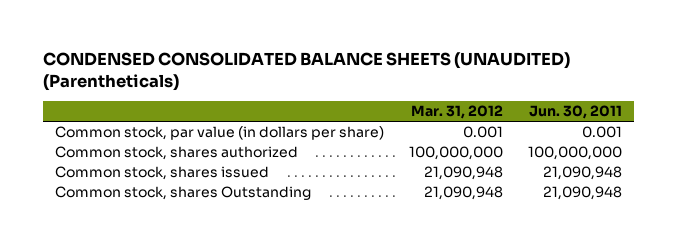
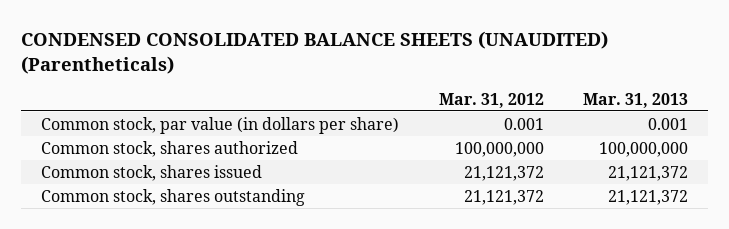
[528,105,622,120] Jun. 30, 2011 -> none
none -> [583,92,689,108] Mar. 31, 2013
[423,166,503,181] 21,090,948 -> [463,165,544,181] 21,121,372
[55,186,312,201] Common stock, shares Outstanding -> [41,188,306,206] Common stock, shares outstanding
[423,186,503,201] 21,090,948 -> [463,189,544,205] 21,121,372

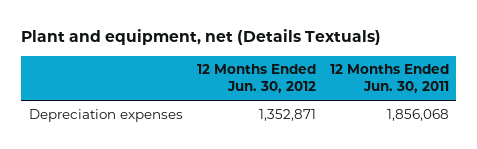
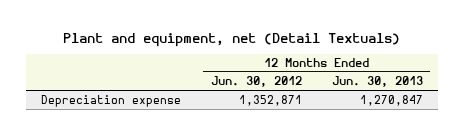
[21,29,382,46] Plant and equipment, net (Details Textuals) -> [62,32,400,47] Plant and equipment, net (Detail Textuals)
[329,64,449,94] 12 Months Ended Jun. 30, 2011 -> none
none -> [331,76,423,88] Jun. 30, 2013
[28,109,183,123] Depreciation expenses -> [40,95,181,108] Depreciation expense

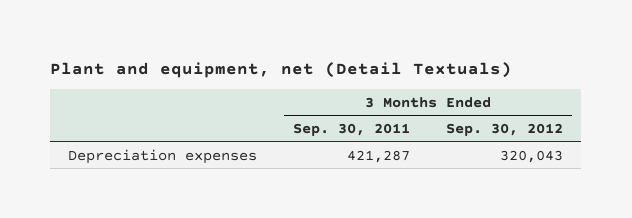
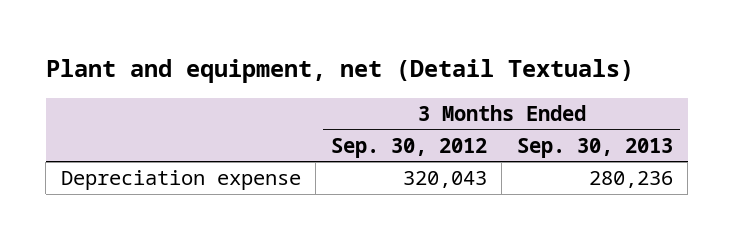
[293,122,411,136] Sep. 30, 2011 -> none
none -> [516,137,673,158] Sep. 30, 2013
[68,148,258,164] Depreciation expenses -> [60,170,301,191] Depreciation expense

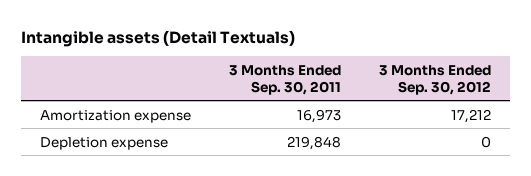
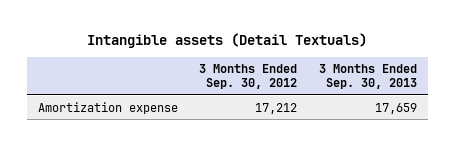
[228,64,341,95] 3 Months Ended Sep. 30, 2011 -> none
none -> [319,63,418,90] 3 Months Ended Sep. 30, 2013
[40,136,169,150] Depletion expense -> none

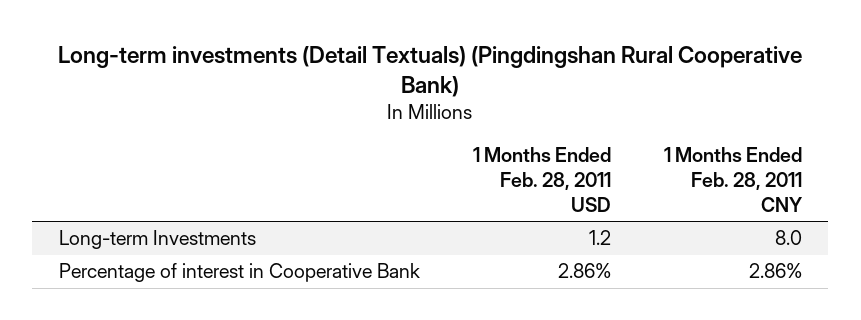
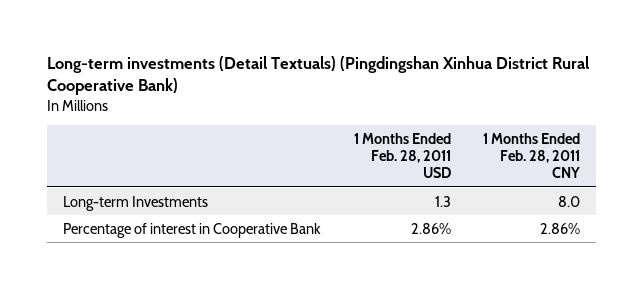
[58,45,803,97] Long-term investments (Detail Textuals) (Pingdingshan Rural Cooperative Bank) -> [46,56,589,96] Long-term investments (Detail Textuals) (Pingdingshan Xinhua District Rural Cooperative Bank)
[588,230,611,246] 1.2 -> [434,195,451,207] 1.3

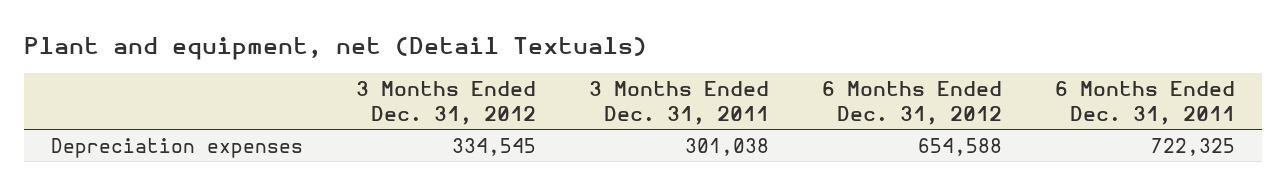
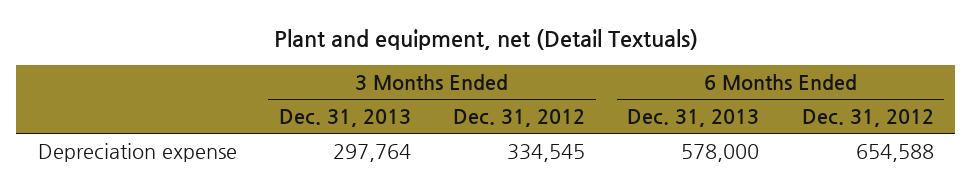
[589,81,770,125] 3 Months Ended Dec. 31, 2011 -> none
[1055,81,1236,125] 6 Months Ended Dec. 31, 2011 -> none
none -> [278,109,411,128] Dec. 31, 2013
none -> [627,109,760,128] Dec. 31, 2013
[50,137,303,158] Depreciation expenses -> [37,142,237,162] Depreciation expense

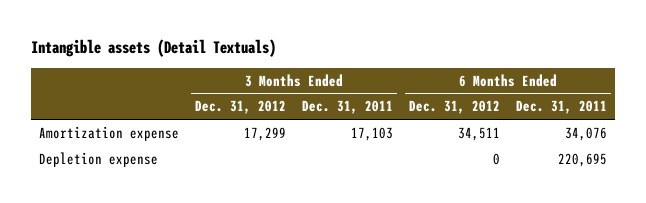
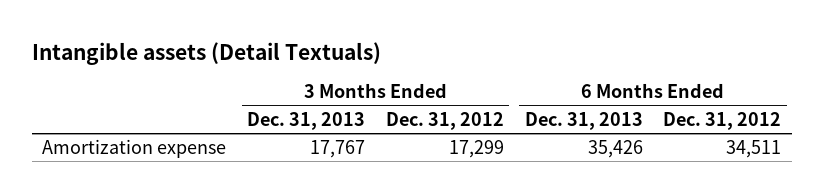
[301,100,393,115] Dec. 31, 2011 -> none
[516,100,608,115] Dec. 31, 2011 -> none
none -> [247,111,366,130] Dec. 31, 2013
none -> [524,111,643,130] Dec. 31, 2013
[38,151,158,167] Depletion expense -> none

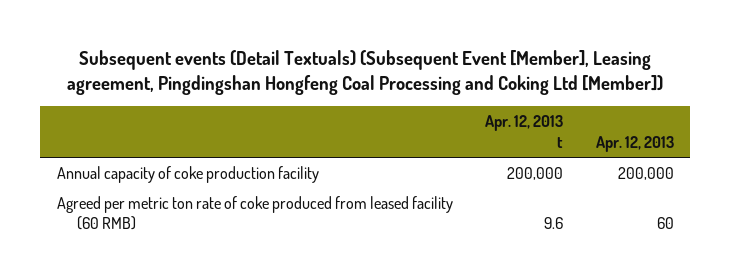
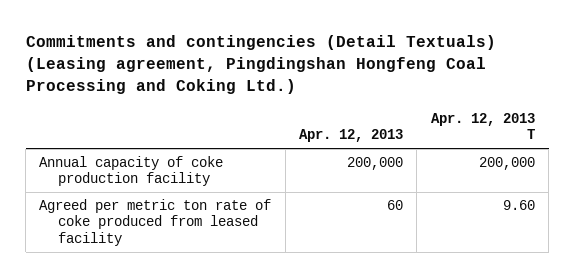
[67,50,664,96] Subsequent events (Detail Textuals) (Subsequent Event [Member], Leasing agreement, Pingdingshan Hongfeng Coal Processing and Coking Ltd [Member]) -> [25,35,496,94] Commitments and contingencies (Detail Textuals) (Leasing agreement, Pingdingshan Hongfeng Coal Processing and Coking Ltd.)
[485,115,564,148] Apr. 12, 2013 t -> none
none -> [430,112,535,140] Apr. 12, 2013 T
[56,195,453,231] Agreed per metric ton rate of coke produced from leased facility (60 RMB) -> [39,199,272,246] Agreed per metric ton rate of coke produced from leased facility

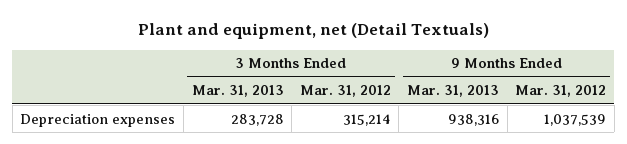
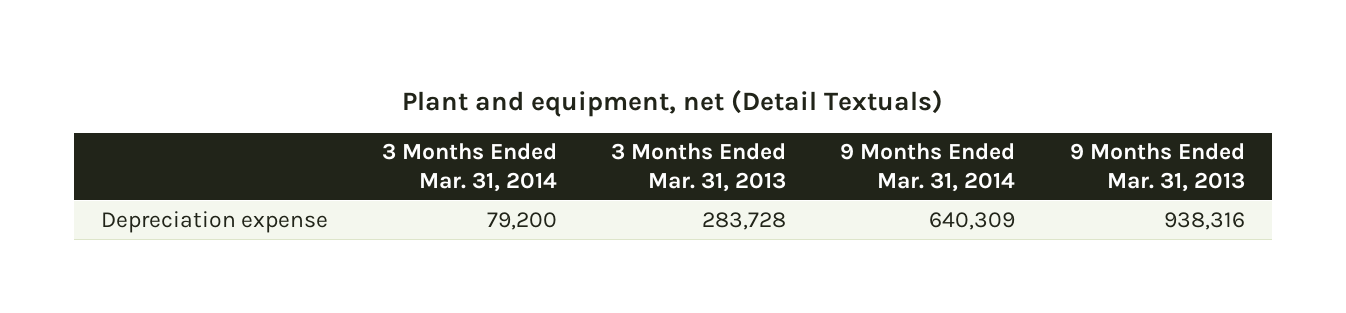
[299,85,391,98] Mar. 31, 2012 -> none
[515,85,607,98] Mar. 31, 2012 -> none
none -> [382,143,558,193] 3 Months Ended Mar. 31, 2014
none -> [840,143,1016,193] 9 Months Ended Mar. 31, 2014
[20,113,176,127] Depreciation expenses -> [101,211,329,234] Depreciation expense

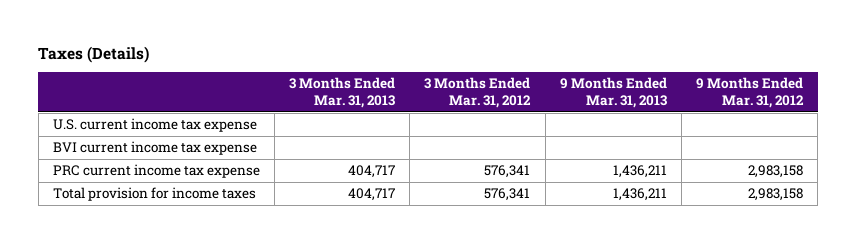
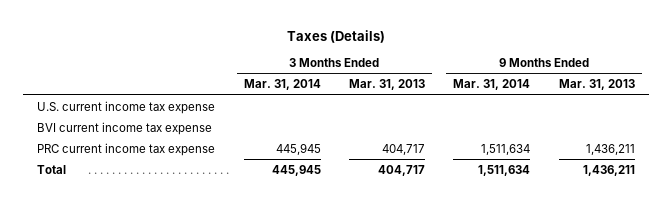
[424,77,532,109] 3 Months Ended Mar. 31, 2012 -> none
[696,77,805,109] 9 Months Ended Mar. 31, 2012 -> none
none -> [243,79,321,91] Mar. 31, 2014
none -> [453,79,531,91] Mar. 31, 2014
[52,187,256,202] Total provision for income taxes -> [37,164,67,174] Total

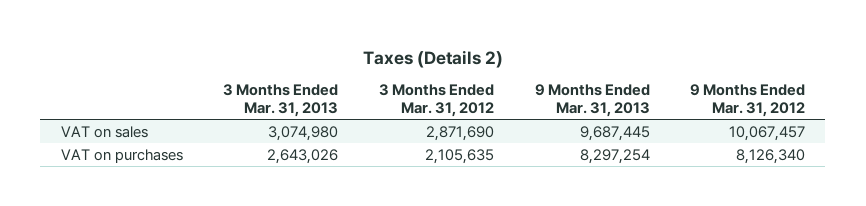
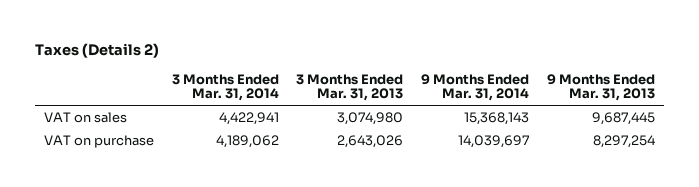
[378,84,494,118] 3 Months Ended Mar. 31, 2012 -> none
[690,84,806,118] 9 Months Ended Mar. 31, 2012 -> none
none -> [171,73,279,102] 3 Months Ended Mar. 31, 2014
none -> [421,73,530,102] 9 Months Ended Mar. 31, 2014
[60,148,183,163] VAT on purchases -> [43,135,154,149] VAT on purchase

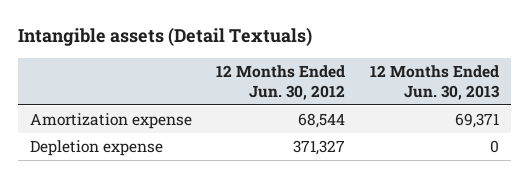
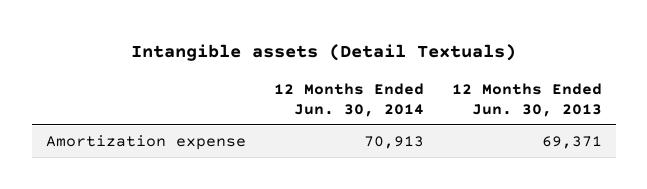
[216,65,346,100] 12 Months Ended Jun. 30, 2012 -> none
none -> [273,82,424,117] 12 Months Ended Jun. 30, 2014
[30,140,164,157] Depletion expense -> none

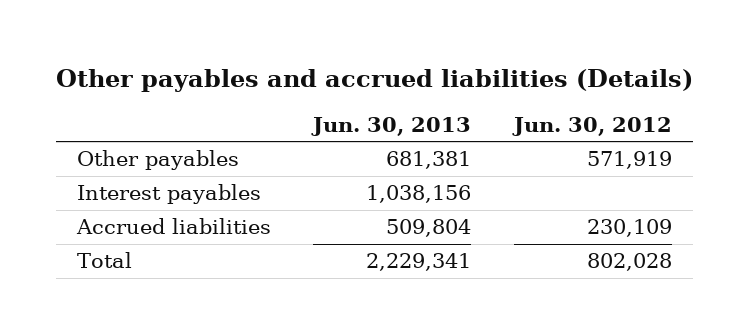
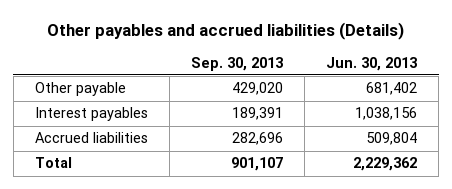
[512,116,673,136] Jun. 30, 2012 -> none
none -> [190,56,283,71] Sep. 30, 2013
[76,150,239,171] Other payables -> [34,82,126,97] Other payable
[386,151,472,170] 681,381 -> [366,82,418,96] 681,402
[366,253,472,272] 2,229,341 -> [353,157,418,172] 2,229,362

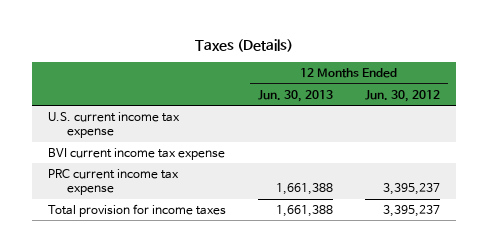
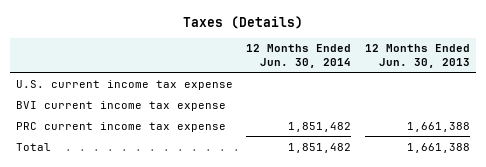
[365,89,441,102] Jun. 30, 2012 -> none
none -> [246,44,352,68] 12 Months Ended Jun. 30, 2014
[47,203,226,217] Total provision for income taxes -> [16,142,52,151] Total

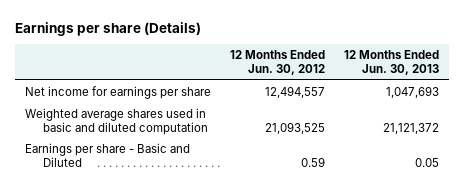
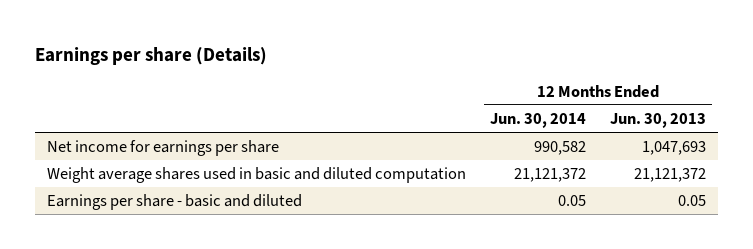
[229,50,325,76] 12 Months Ended Jun. 30, 2012 -> none
none -> [490,113,587,129] Jun. 30, 2014
[24,107,208,135] Weighted average shares used in basic and diluted computation -> [47,167,467,184] Weight average shares used in basic and diluted computation
[24,142,190,167] Earnings per share - Basic and Diluted -> [47,194,303,211] Earnings per share - basic and diluted

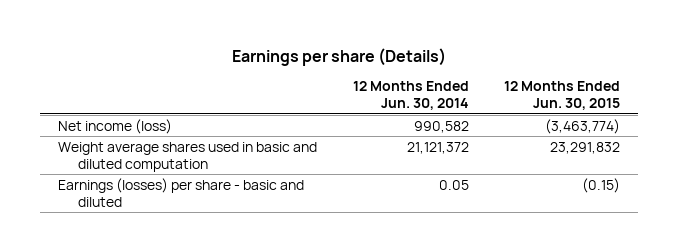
[610,113,707,129] Jun. 30, 2013 -> none
none -> [504,81,621,111] 12 Months Ended Jun. 30, 2015
[47,140,280,157] Net income for earnings per share -> [57,118,172,134] Net income (loss)
[47,194,303,211] Earnings per share - basic and diluted -> [57,177,304,207] Earnings (losses) per share - basic and diluted

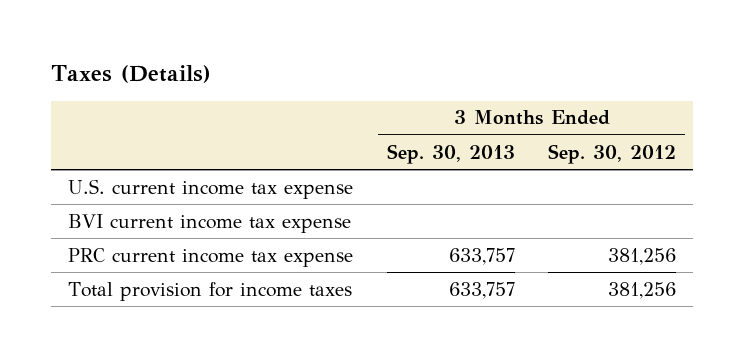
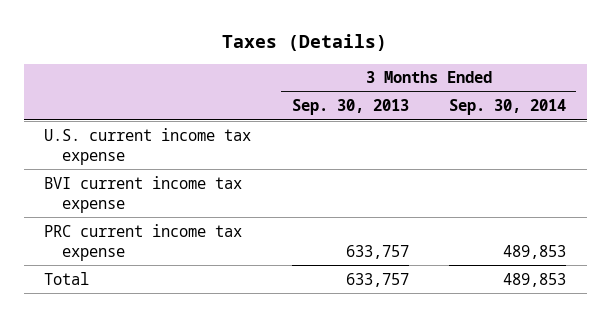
[548,143,677,164] Sep. 30, 2012 -> none
none -> [449,99,567,116] Sep. 30, 2014
[67,281,352,301] Total provision for income taxes -> [43,271,89,285] Total

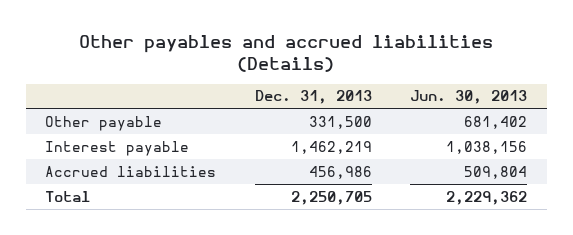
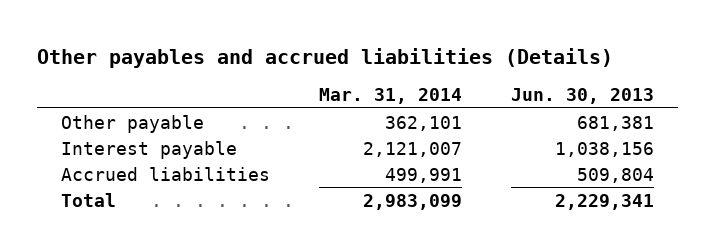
[254,90,372,105] Dec. 31, 2013 -> none
none -> [318,87,462,104] Mar. 31, 2014
[464,115,528,129] 681,402 -> [576,115,654,131] 681,381
[446,190,528,205] 2,229,362 -> [554,193,654,210] 2,229,341

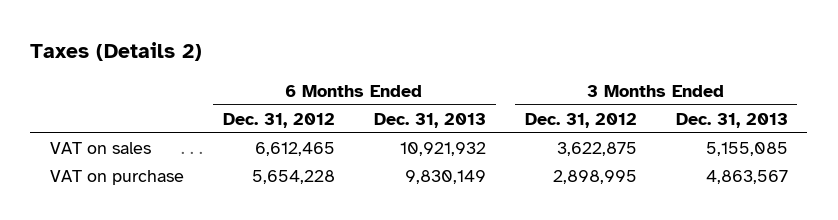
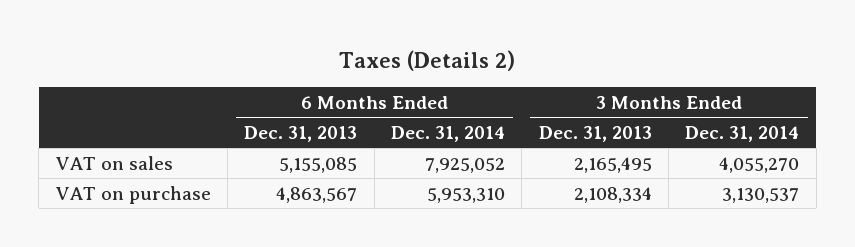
[222,112,335,128] Dec. 31, 2012 -> none
[524,112,637,128] Dec. 31, 2012 -> none
none -> [390,125,505,142] Dec. 31, 2014
none -> [685,125,800,142] Dec. 31, 2014
[399,142,486,157] 10,921,932 -> [279,156,358,173] 5,155,085
[705,142,788,157] 5,155,085 -> [573,156,652,173] 2,165,495
[404,170,486,185] 9,830,149 -> [276,186,358,203] 4,863,567
[705,170,788,185] 4,863,567 -> [573,186,652,203] 2,108,334

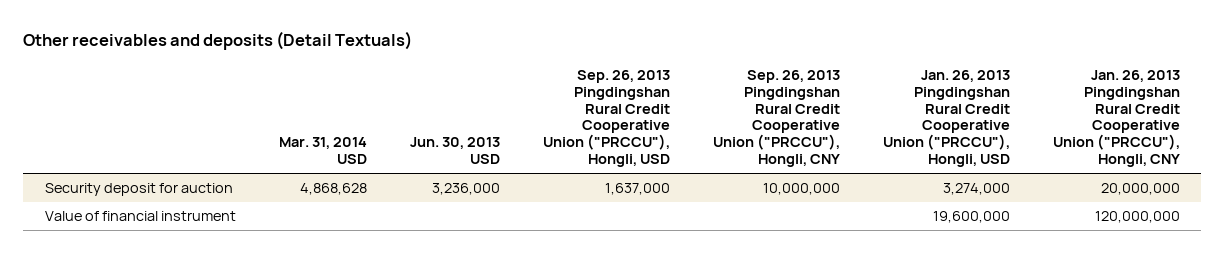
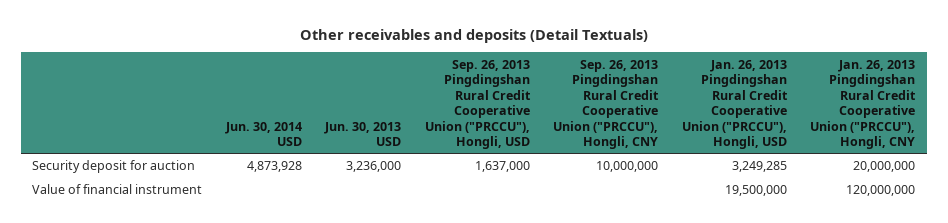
[278,137,367,165] Mar. 31, 2014 USD -> none
none -> [224,121,302,147] Jun. 30, 2014 USD
[942,183,1010,196] 3,274,000 -> [731,161,787,173] 3,249,285
[932,211,1010,224] 19,600,000 -> [724,185,787,197] 19,500,000

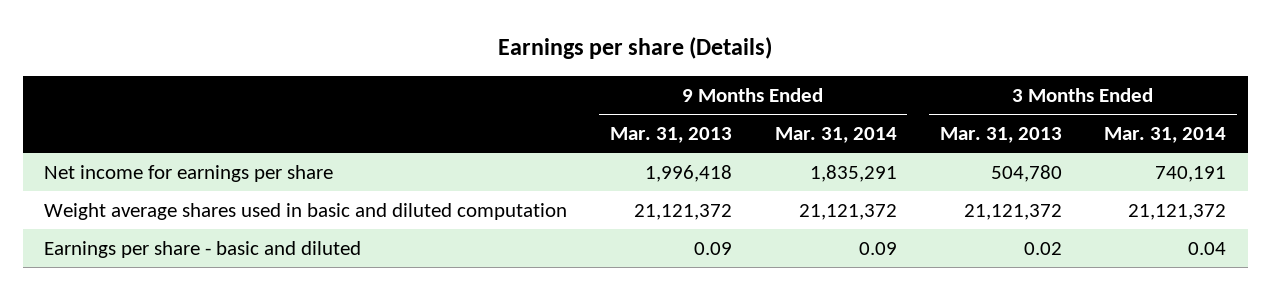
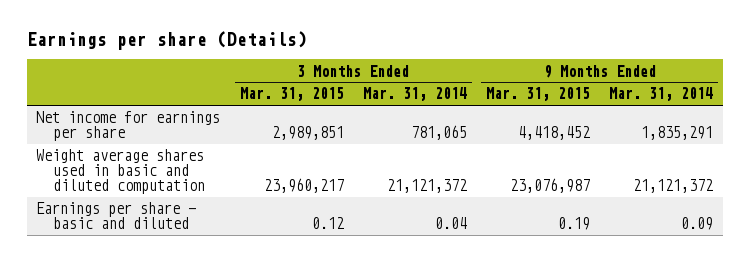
[609,127,732,144] Mar. 31, 2013 -> none
[939,127,1062,144] Mar. 31, 2013 -> none
none -> [239,87,344,102] Mar. 31, 2015
none -> [486,87,591,102] Mar. 31, 2015
[1155,165,1227,182] 740,191 -> [410,125,467,141] 781,065

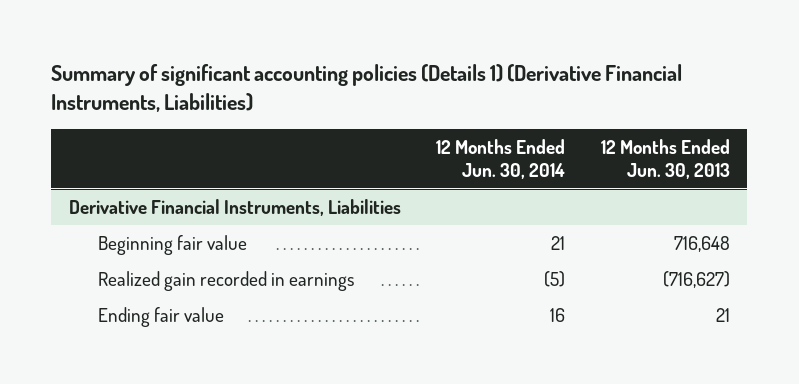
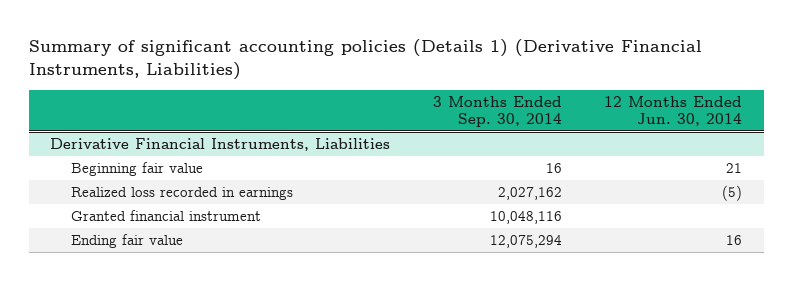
[600,138,730,179] 12 Months Ended Jun. 30, 2013 -> none
none -> [432,95,562,128] 3 Months Ended Sep. 30, 2014
[98,270,355,291] Realized gain recorded in earnings -> [70,186,293,200] Realized loss recorded in earnings
none -> [70,209,261,221] Granted financial instrument

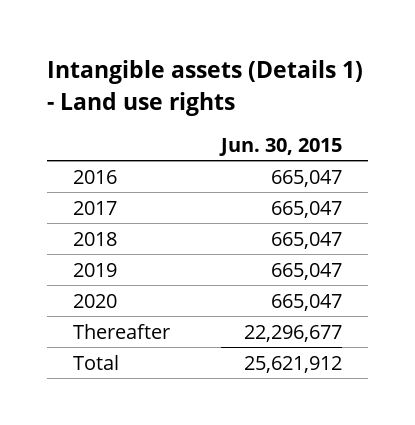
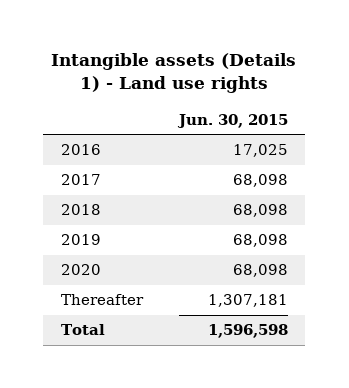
[271,169,343,187] 665,047 -> [232,144,288,158] 17,025
[271,200,343,218] 665,047 -> [232,174,288,188] 68,098
[271,231,343,249] 665,047 -> [232,204,288,218] 68,098
[271,262,343,280] 665,047 -> [232,234,288,248] 68,098
[271,293,343,311] 665,047 -> [232,264,288,278] 68,098
[244,324,343,342] 22,296,677 -> [207,294,288,308] 1,307,181
[244,355,343,373] 25,621,912 -> [207,324,288,339] 1,596,598

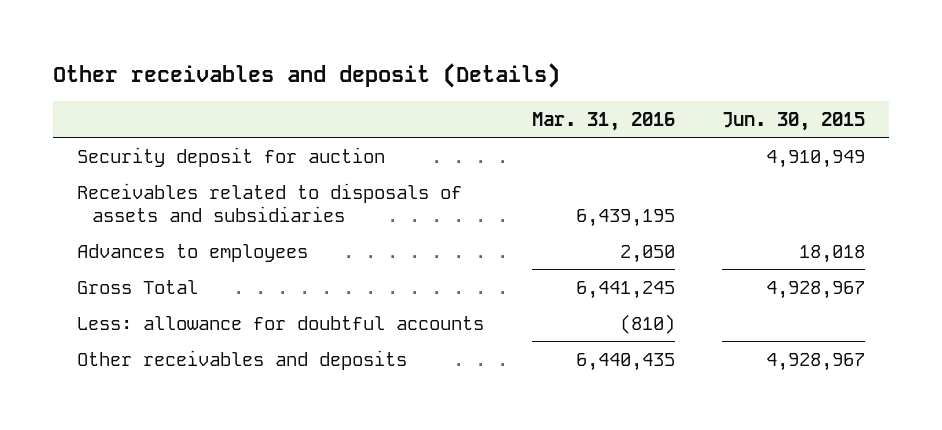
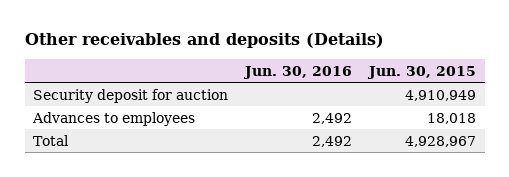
[53,63,561,89] Other receivables and deposit (Details) -> [24,33,384,49] Other receivables and deposits (Details)
[531,111,675,131] Mar. 31, 2016 -> none
none -> [243,65,353,79] Jun. 30, 2016
[77,182,463,222] Receivables related to disposals of assets and subsidiaries -> none
[77,315,485,330] Less: allowance for doubtful accounts -> none
[77,349,408,370] Other receivables and deposits -> none
[77,279,199,294] Gross Total -> [33,134,70,146] Total

